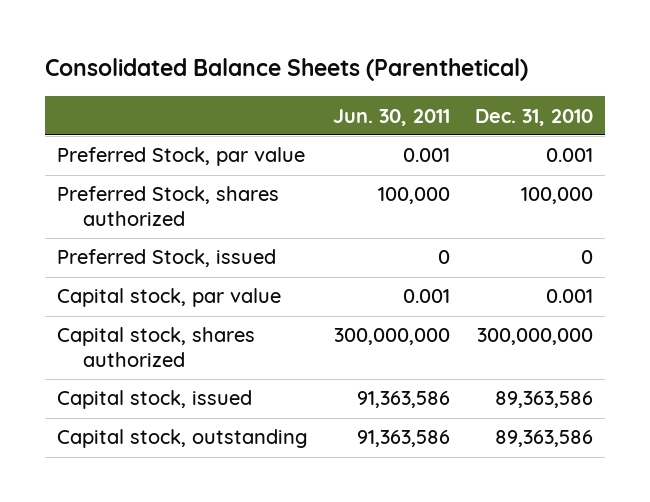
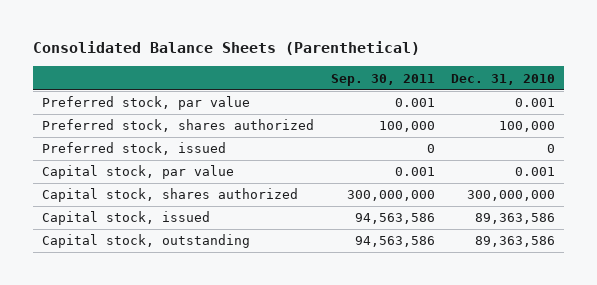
[333,108,451,126] Jun. 30, 2011 -> none
none -> [330,73,435,86] Sep. 30, 2011
[57,147,306,167] Preferred Stock, par value -> [41,96,250,111] Preferred stock, par value
[57,186,280,226] Preferred Stock, shares authorized -> [41,119,314,133] Preferred stock, shares authorized
[57,249,277,268] Preferred Stock, issued -> [41,142,226,156] Preferred stock, issued

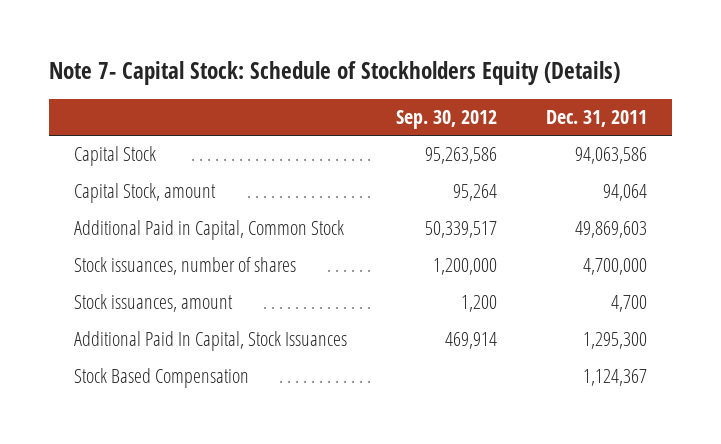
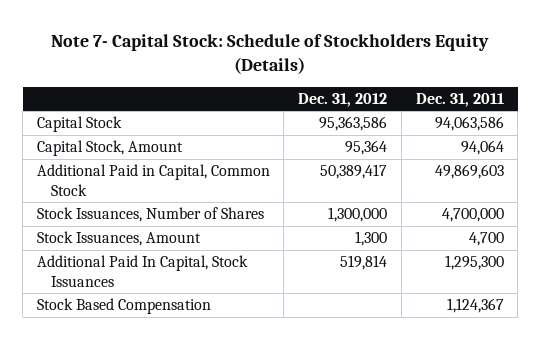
[395,110,497,130] Sep. 30, 2012 -> none
none -> [298,92,388,107] Dec. 31, 2012
[73,183,216,204] Capital Stock, amount -> [36,140,183,157] Capital Stock, Amount
[73,257,296,276] Stock issuances, number of shares -> [36,207,264,223] Stock Issuances, Number of Shares
[73,294,233,313] Stock issuances, amount -> [36,231,201,247] Stock Issuances, Amount

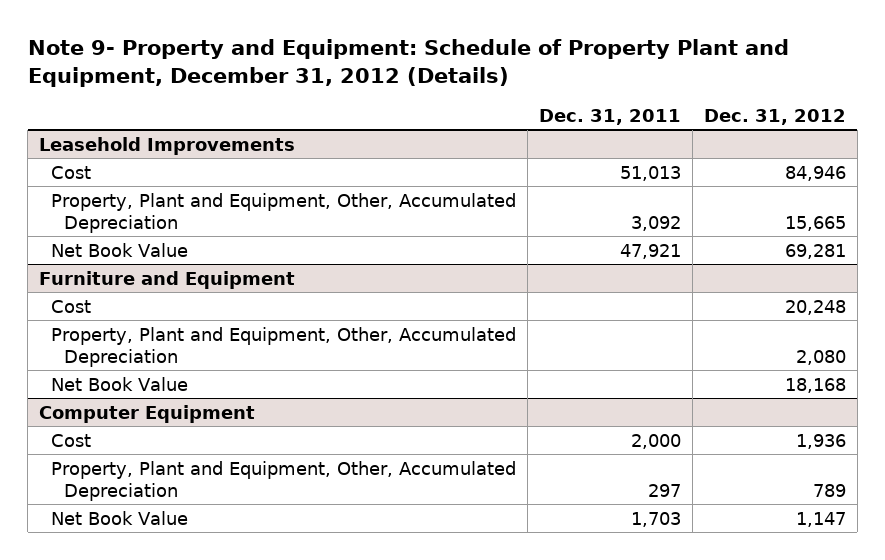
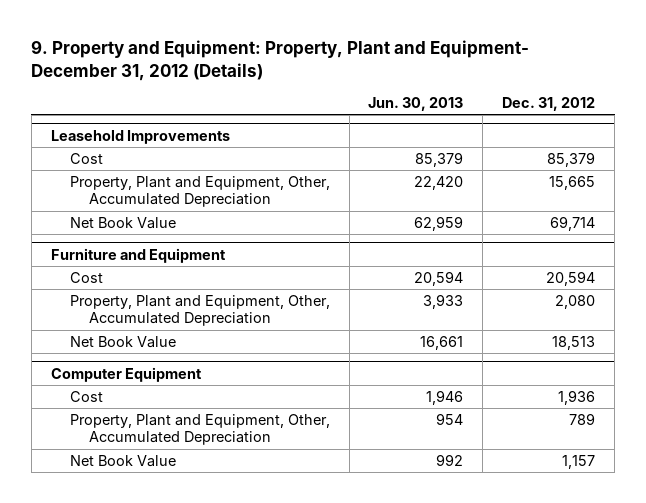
[27,39,789,88] Note 9- Property and Equipment: Schedule of Property Plant and Equipment, December 31, 2012 (Details) -> [31,39,530,81] 9. Property and Equipment: Property, Plant and Equipment- December 31, 2012 (Details)
[539,108,682,125] Dec. 31, 2011 -> none
none -> [368,97,464,112] Jun. 30, 2013
[784,165,846,181] 84,946 -> [547,152,596,168] 85,379
[784,243,846,259] 69,281 -> [550,216,596,232] 69,714
[784,299,846,315] 20,248 -> [546,271,596,287] 20,594
[784,377,846,393] 18,168 -> [552,336,596,351] 18,513
[795,511,846,527] 1,147 -> [562,455,596,470] 1,157

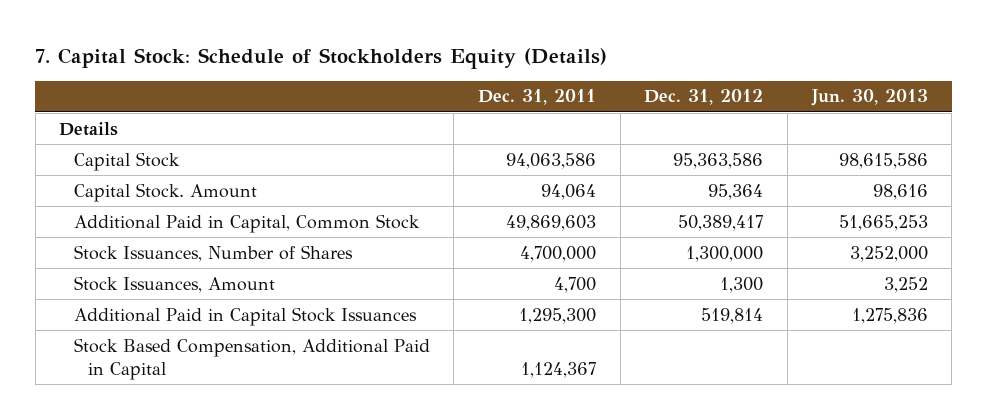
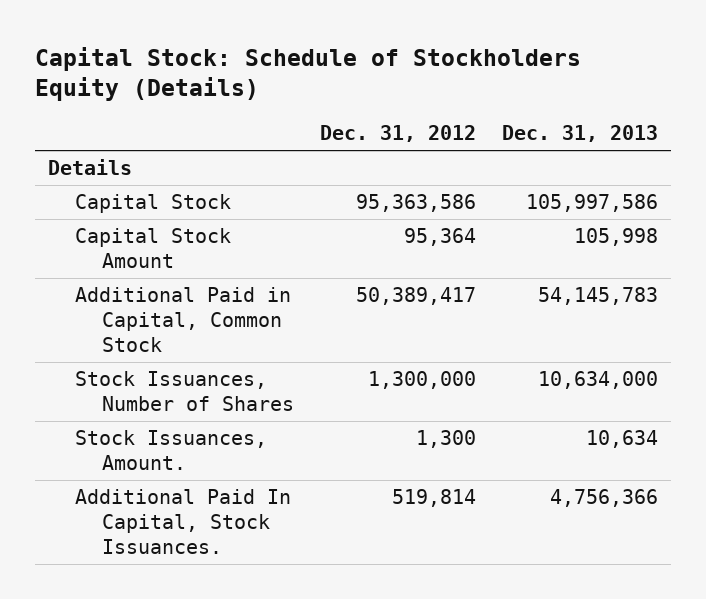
[35,47,608,69] 7. Capital Stock: Schedule of Stockholders Equity (Details) -> [35,46,582,102] Capital Stock: Schedule of Stockholders Equity (Details)
[477,89,596,106] Dec. 31, 2011 -> none
[810,89,928,107] Jun. 30, 2013 -> none
none -> [501,125,658,143] Dec. 31, 2013
[73,182,257,202] Capital Stock. Amount -> [75,228,232,268] Capital Stock Amount
[73,337,430,380] Stock Based Compensation, Additional Paid in Capital -> none
[73,275,275,293] Stock Issuances, Amount -> [75,430,268,470] Stock Issuances, Amount.
[73,306,417,326] Additional Paid in Capital Stock Issuances -> [75,489,292,554] Additional Paid In Capital, Stock Issuances.

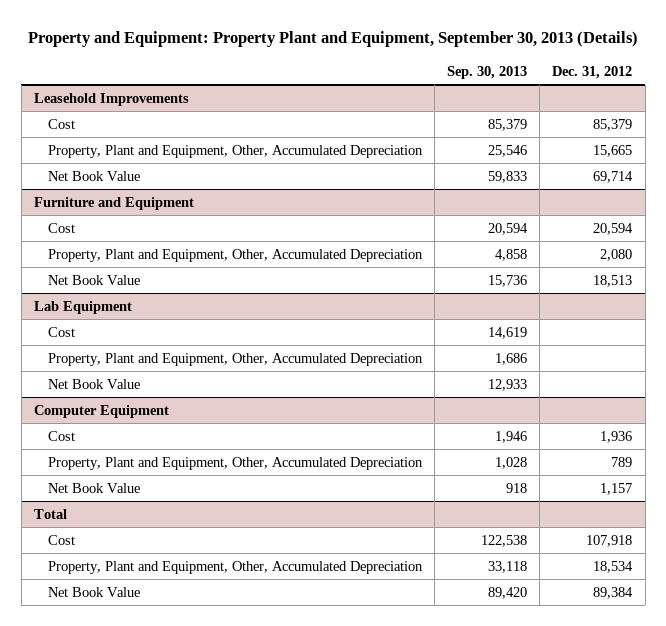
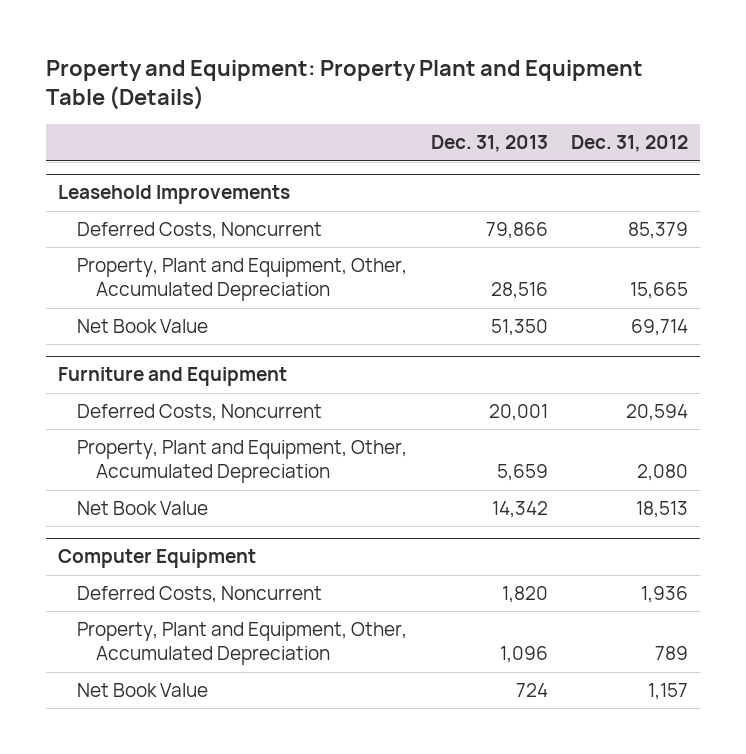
[28,31,639,48] Property and Equipment: Property Plant and Equipment, September 30, 2013 (Details) -> [46,59,644,111] Property and Equipment: Property Plant and Equipment Table (Details)
[447,65,528,79] Sep. 30, 2013 -> none
none -> [430,135,548,153] Dec. 31, 2013
[47,118,75,129] Cost -> [77,222,323,240] Deferred Costs, Noncurrent
[47,222,75,233] Cost -> [77,404,323,422] Deferred Costs, Noncurrent
[33,300,132,314] Lab Equipment -> none
[47,326,75,337] Cost -> none
[47,352,423,366] Property, Plant and Equipment, Other, Accumulated Depreciation -> none
[47,378,140,389] Net Book Value -> none
[47,430,75,441] Cost -> [77,586,323,604] Deferred Costs, Noncurrent
[33,508,67,519] Total -> none
[47,534,75,545] Cost -> none
[47,560,423,574] Property, Plant and Equipment, Other, Accumulated Depreciation -> none
[47,586,140,597] Net Book Value -> none

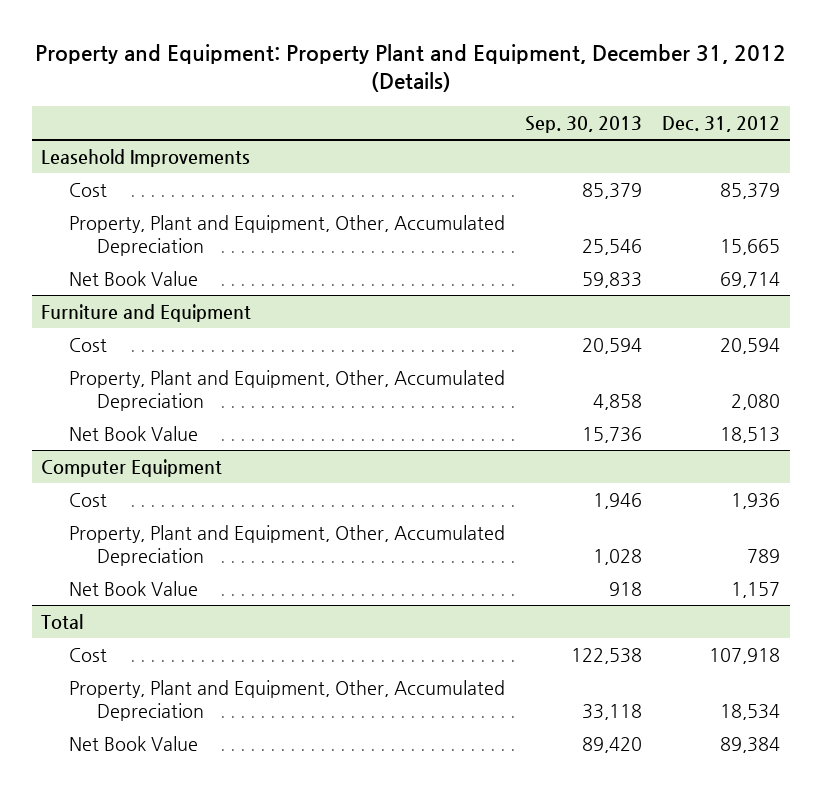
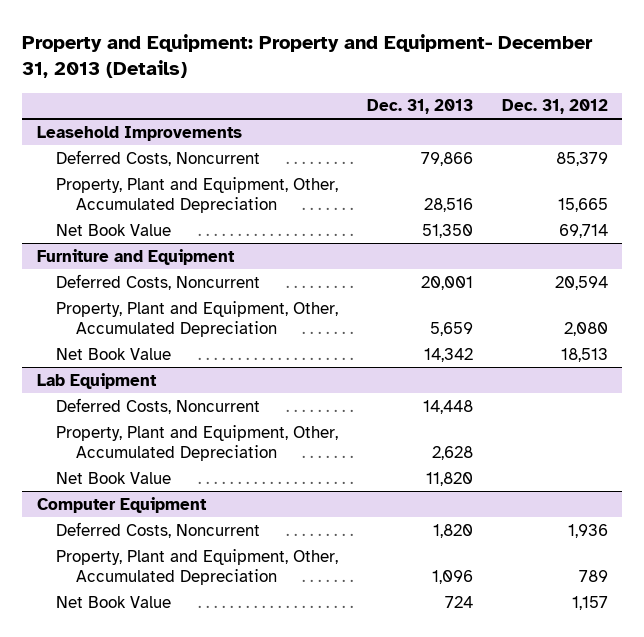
[34,43,786,92] Property and Equipment: Property Plant and Equipment, December 31, 2012 (Details) -> [22,33,594,79] Property and Equipment: Property and Equipment- December 31, 2013 (Details)
[525,115,643,133] Sep. 30, 2013 -> none
none -> [366,99,473,115] Dec. 31, 2013
[69,182,108,197] Cost -> [56,149,261,166] Deferred Costs, Noncurrent
[69,337,108,352] Cost -> [56,273,261,290] Deferred Costs, Noncurrent
none -> [36,372,157,389] Lab Equipment
none -> [56,397,261,414] Deferred Costs, Noncurrent
none -> [56,424,339,461] Property, Plant and Equipment, Other, Accumulated Depreciation
none -> [56,471,172,484] Net Book Value
[69,492,108,507] Cost -> [56,521,261,538] Deferred Costs, Noncurrent
[41,613,84,629] Total -> none
[69,647,108,662] Cost -> none
[69,679,506,722] Property, Plant and Equipment, Other, Accumulated Depreciation -> none
[69,735,199,751] Net Book Value -> none

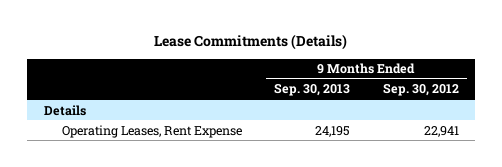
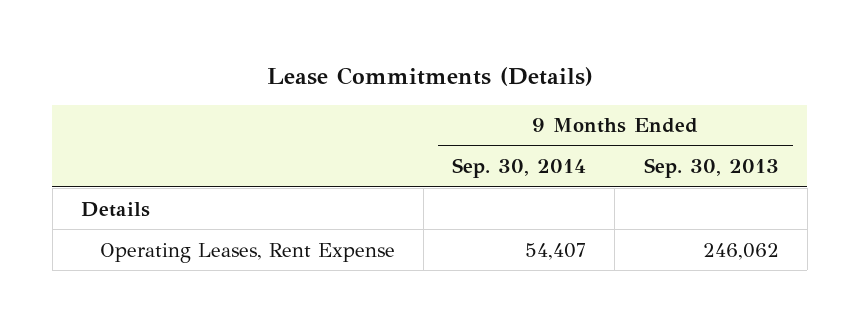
[382,83,459,97] Sep. 30, 2012 -> none
none -> [452,158,587,179] Sep. 30, 2014
[315,125,351,137] 24,195 -> [702,242,779,260] 246,062

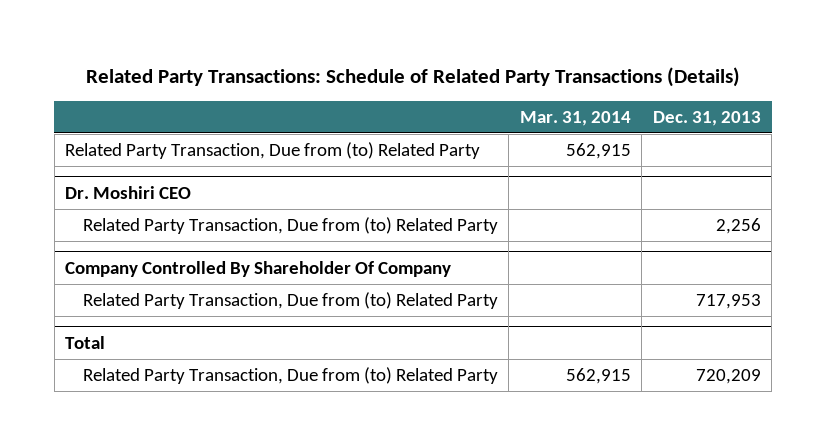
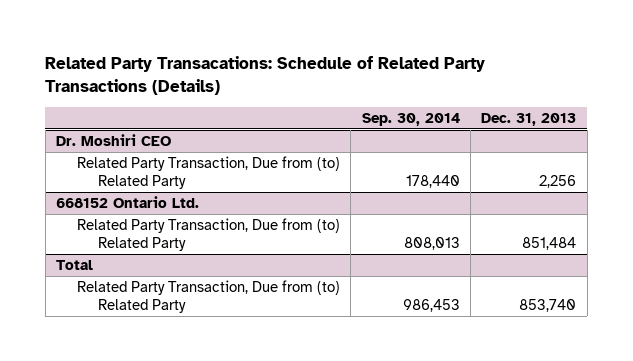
[86,66,741,87] Related Party Transactions: Schedule of Related Party Transactions (Details) -> [45,55,486,95] Related Party Transacations: Schedule of Related Party Transactions (Details)
[519,111,631,127] Mar. 31, 2014 -> none
none -> [361,112,460,126] Sep. 30, 2014
[65,141,481,159] Related Party Transaction, Due from (to) Related Party -> none
[65,260,452,277] Company Controlled By Shareholder Of Company -> none
none -> [56,196,200,209] 668152 Ontario Ltd.
[695,293,761,309] 717,953 -> [522,236,577,250] 851,484
[695,368,761,384] 720,209 -> [519,298,577,312] 853,740

